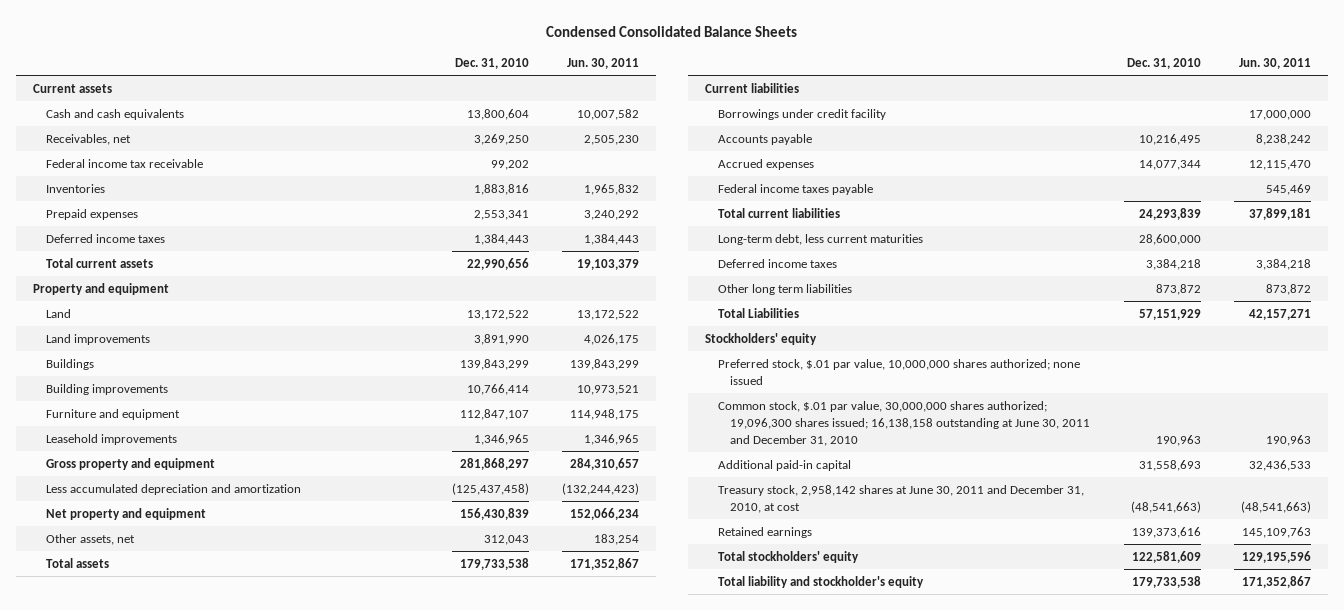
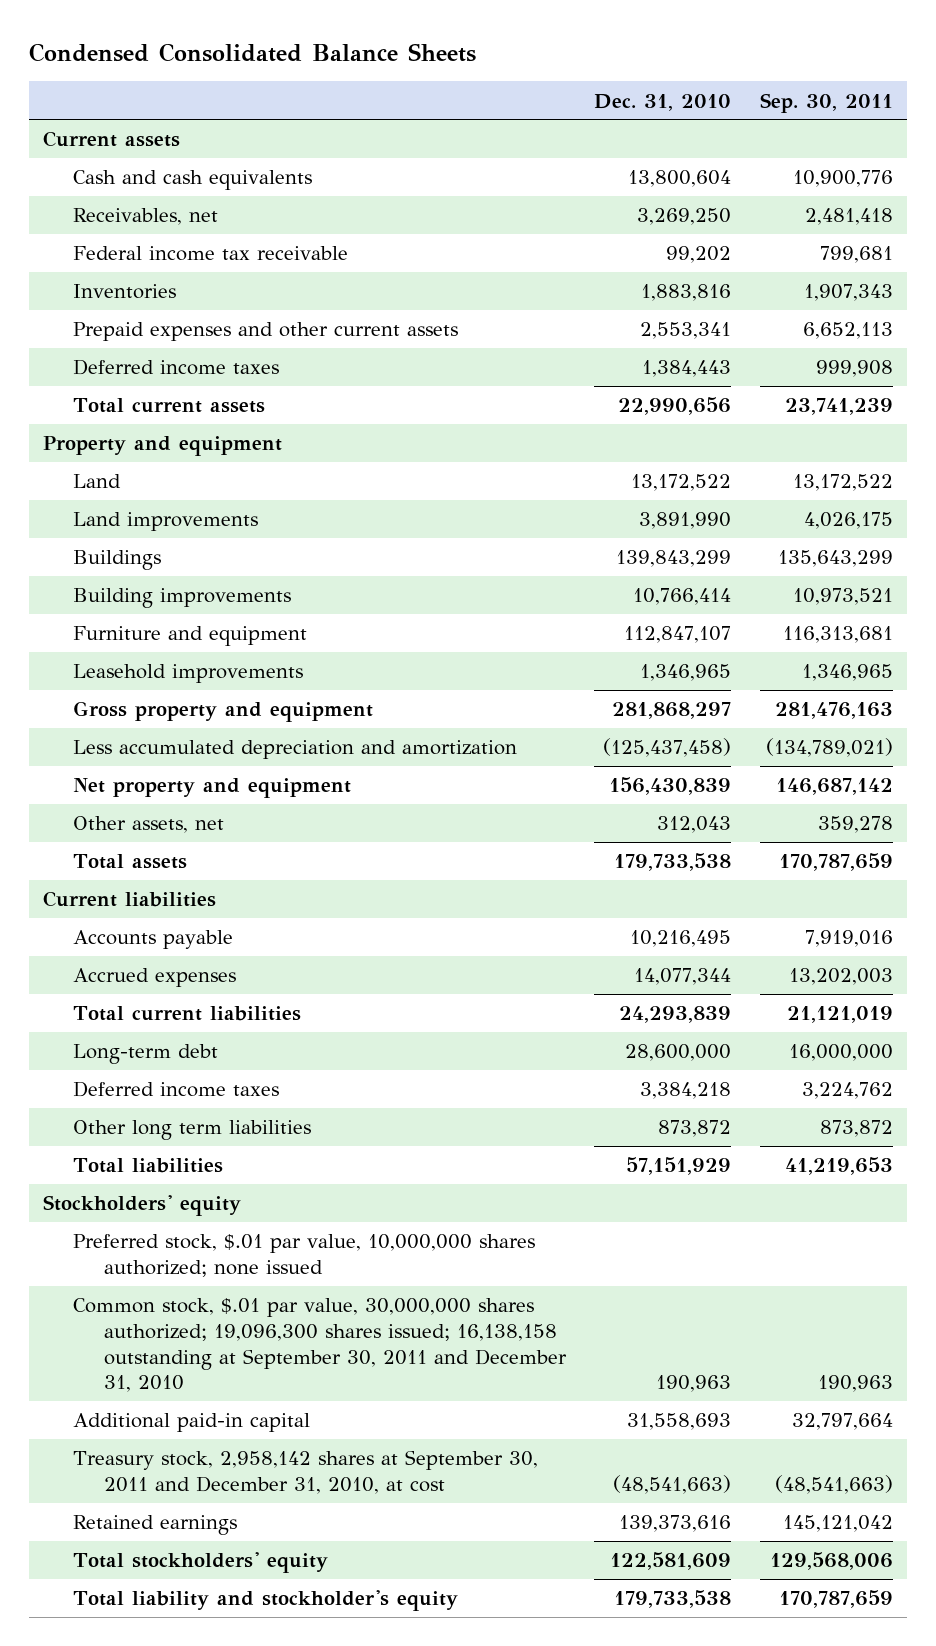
[567,57,640,69] Jun. 30, 2011 -> none
none -> [759,92,893,113] Sep. 30, 2011
[45,208,138,220] Prepaid expenses -> [73,322,459,342] Prepaid expenses and other current assets
[717,108,886,120] Borrowings under credit facility -> none
[717,183,873,195] Federal income taxes payable -> none
[717,233,923,245] Long-term debt, less current maturities -> [73,1044,219,1065] Long-term debt
[717,307,799,318] Total Liabilities -> [73,1158,224,1174] Total liabilities
[717,400,1091,446] Common stock, $.01 par value, 30,000,000 shares authorized; 19,096,300 shares issued; 16,138,158 outstanding at June 30, 2011 and December 31, 2010 -> [73,1298,567,1393] Common stock, $.01 par value, 30,000,000 shares authorized; 19,096,300 shares issued; 16,138,158 outstanding at September 30, 2011 and December 31, 2010
[717,484,1084,513] Treasury stock, 2,958,142 shares at June 30, 2011 and December 31, 2010, at cost -> [73,1450,539,1494] Treasury stock, 2,958,142 shares at September 30, 2011 and December 31, 2010, at cost

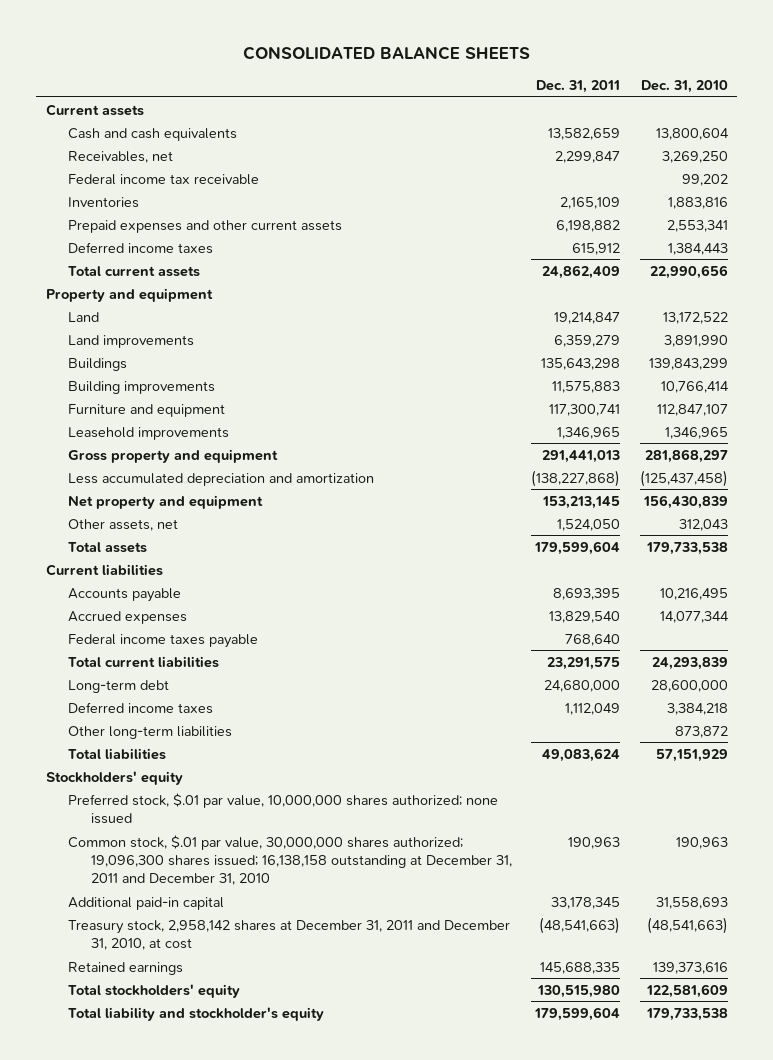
[28,42,476,62] Condensed Consolidated Balance Sheets -> [242,45,530,60] CONSOLIDATED BALANCE SHEETS
[759,92,893,113] Sep. 30, 2011 -> none
none -> [536,80,621,94] Dec. 31, 2011
none -> [68,633,259,648] Federal income taxes payable
[73,1120,312,1141] Other long term liabilities -> [68,725,233,739] Other long-term liabilities
[73,1298,567,1393] Common stock, $.01 par value, 30,000,000 shares authorized; 19,096,300 shares issued; 16,138,158 outstanding at September 30, 2011 and December 31, 2010 -> [68,834,512,886] Common stock, $.01 par value, 30,000,000 shares authorized; 19,096,300 shares issued; 16,138,158 outstanding at December 31, 2011 and December 31, 2010
[73,1450,539,1494] Treasury stock, 2,958,142 shares at September 30, 2011 and December 31, 2010, at cost -> [68,919,511,950] Treasury stock, 2,958,142 shares at December 31, 2011 and December 31, 2010, at cost

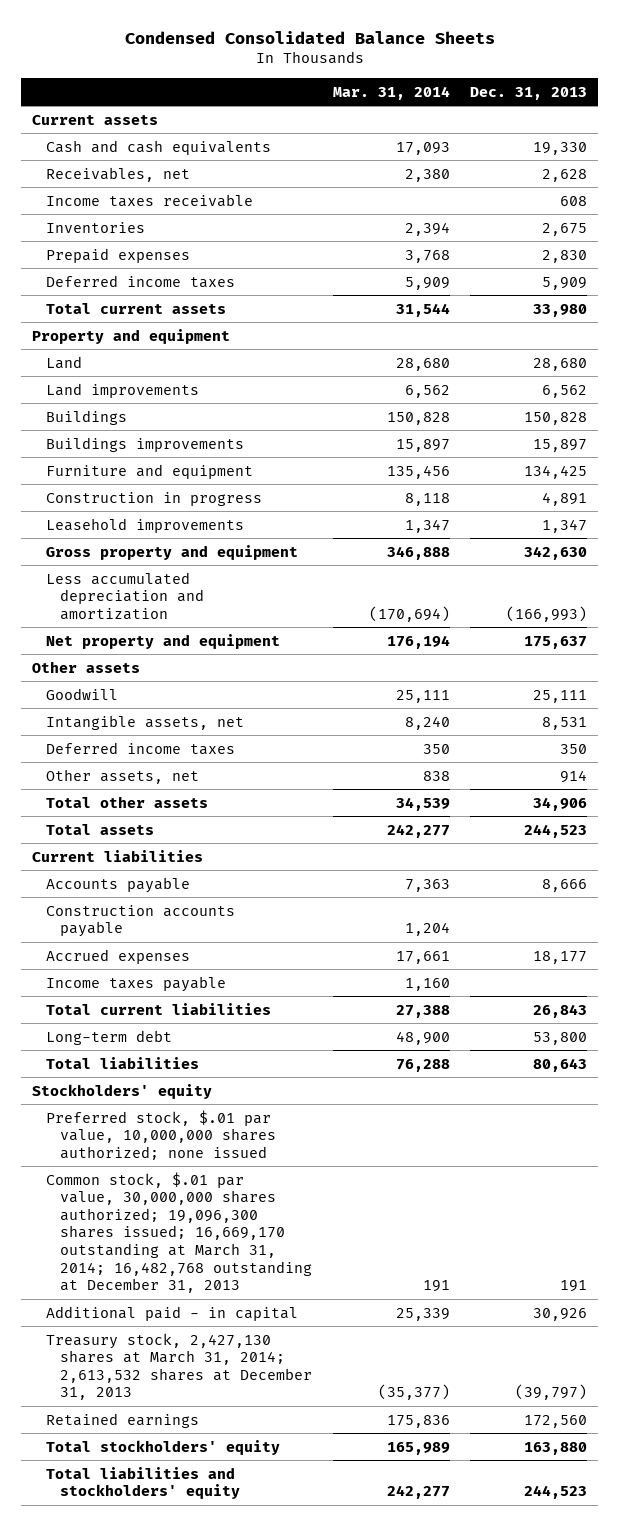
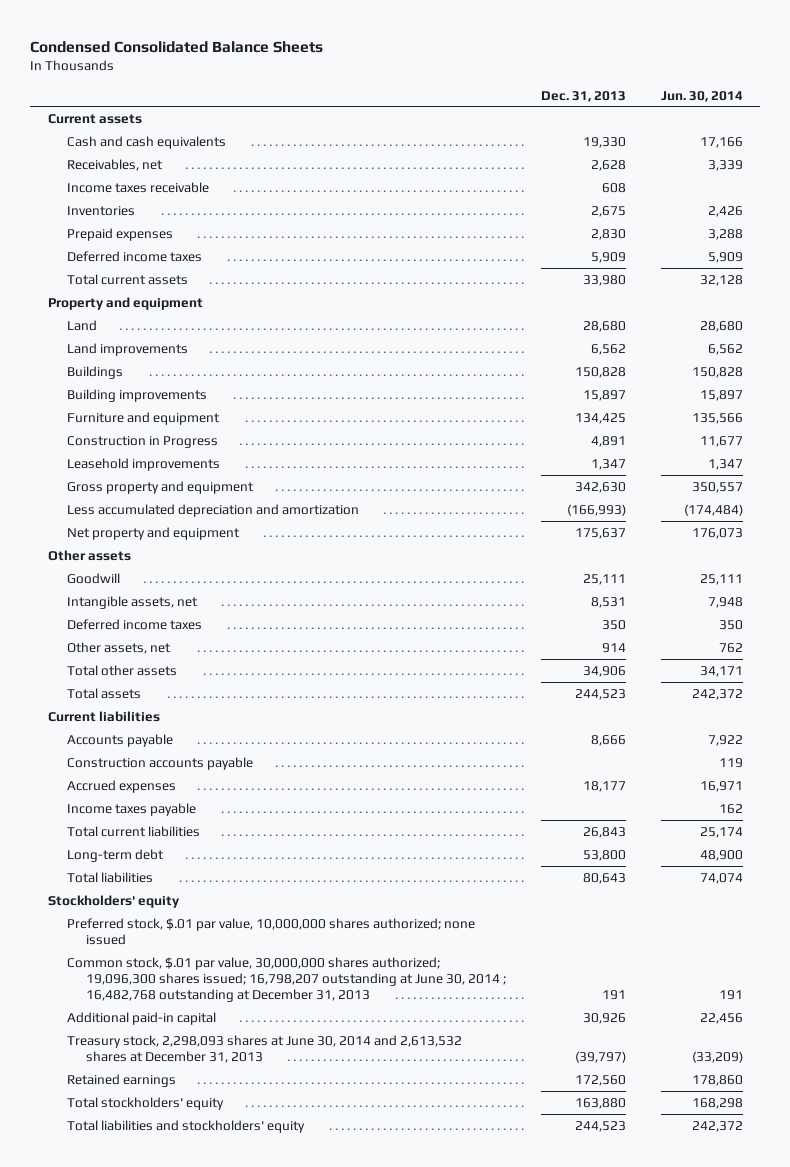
[332,85,450,100] Mar. 31, 2014 -> none
none -> [660,90,743,102] Jun. 30, 2014
[46,436,245,452] Buildings improvements -> [67,388,208,402] Building improvements
[46,491,263,506] Construction in progress -> [67,435,219,448] Construction in Progress
[46,1171,313,1294] Common stock, $.01 par value, 30,000,000 shares authorized; 19,096,300 shares issued; 16,669,170 outstanding at March 31, 2014; 16,482,768 outstanding at December 31, 2013 -> [67,956,507,1003] Common stock, $.01 par value, 30,000,000 shares authorized; 19,096,300 shares issued; 16,798,207 outstanding at June 30, 2014 ; 16,482,768 outstanding at December 31, 2013
[46,1305,299,1321] Additional paid - in capital -> [67,1011,217,1025] Additional paid-in capital
[46,1332,313,1401] Treasury stock, 2,427,130 shares at March 31, 2014; 2,613,532 shares at December 31, 2013 -> [67,1034,463,1063] Treasury stock, 2,298,093 shares at June 30, 2014 and 2,613,532 shares at December 31, 2013

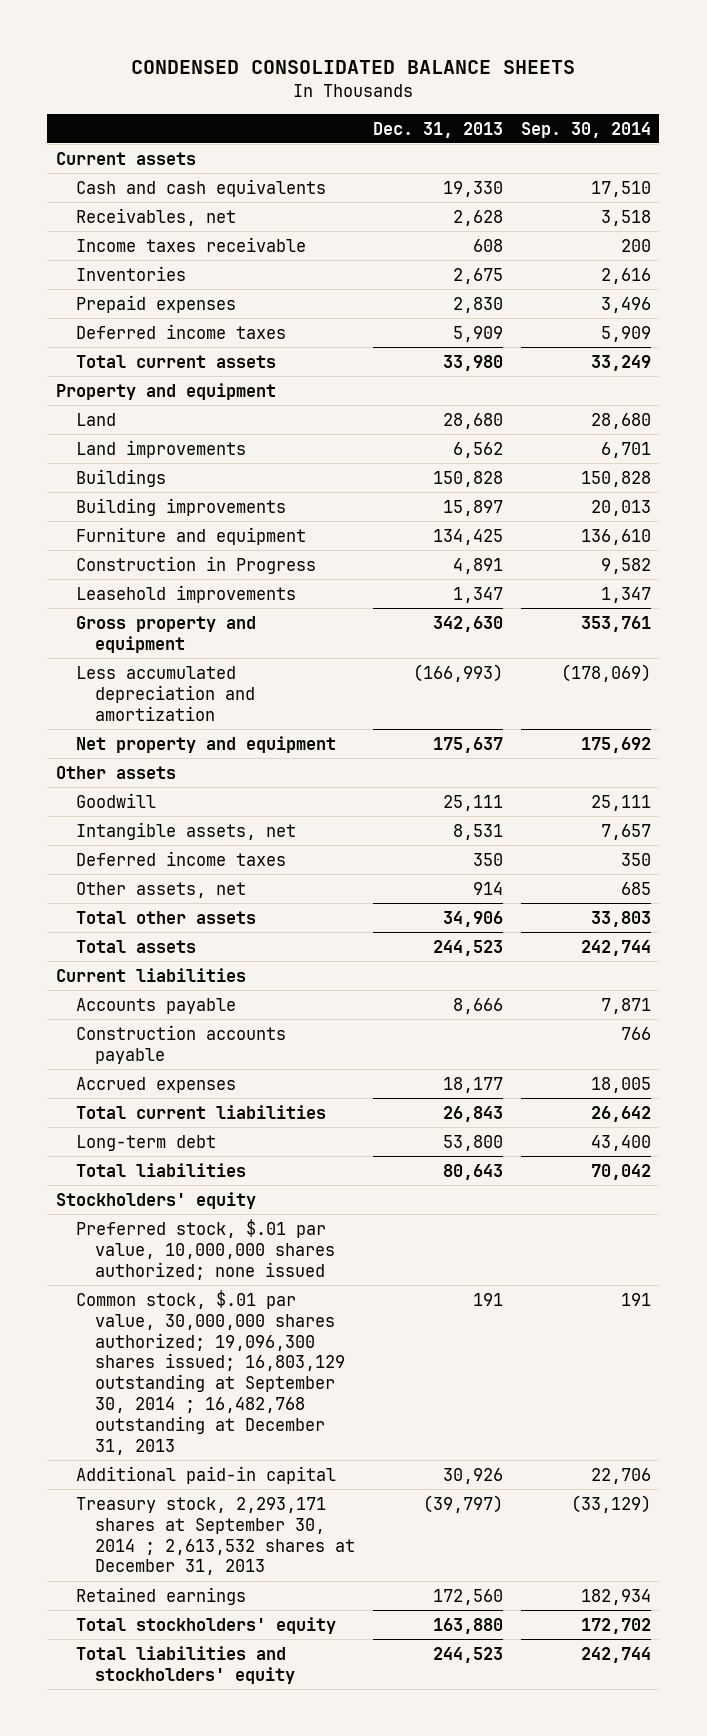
[30,40,324,53] Condensed Consolidated Balance Sheets -> [131,59,576,74] CONDENSED CONSOLIDATED BALANCE SHEETS
[660,90,743,102] Jun. 30, 2014 -> none
none -> [520,121,651,138] Sep. 30, 2014
[67,802,197,816] Income taxes payable -> none
[67,956,507,1003] Common stock, $.01 par value, 30,000,000 shares authorized; 19,096,300 shares issued; 16,798,207 outstanding at June 30, 2014 ; 16,482,768 outstanding at December 31, 2013 -> [75,1289,346,1456] Common stock, $.01 par value, 30,000,000 shares authorized; 19,096,300 shares issued; 16,803,129 outstanding at September 30, 2014 ; 16,482,768 outstanding at December 31, 2013
[67,1034,463,1063] Treasury stock, 2,298,093 shares at June 30, 2014 and 2,613,532 shares at December 31, 2013 -> [75,1496,356,1576] Treasury stock, 2,293,171 shares at September 30, 2014 ; 2,613,532 shares at December 31, 2013

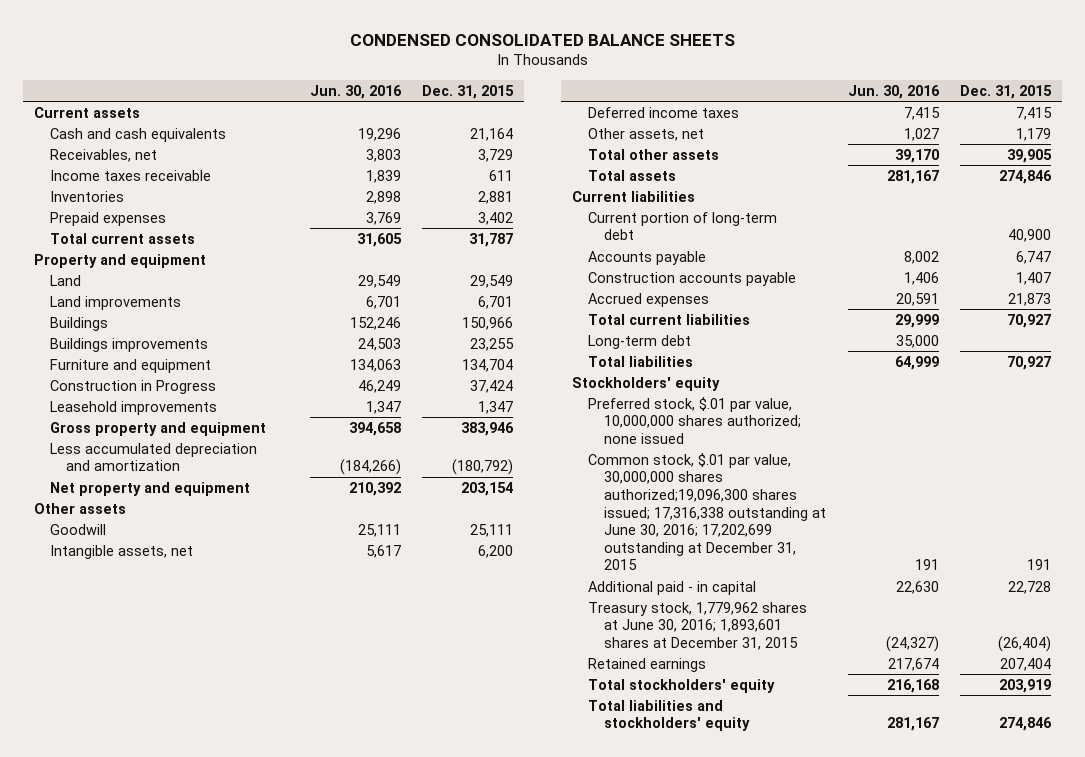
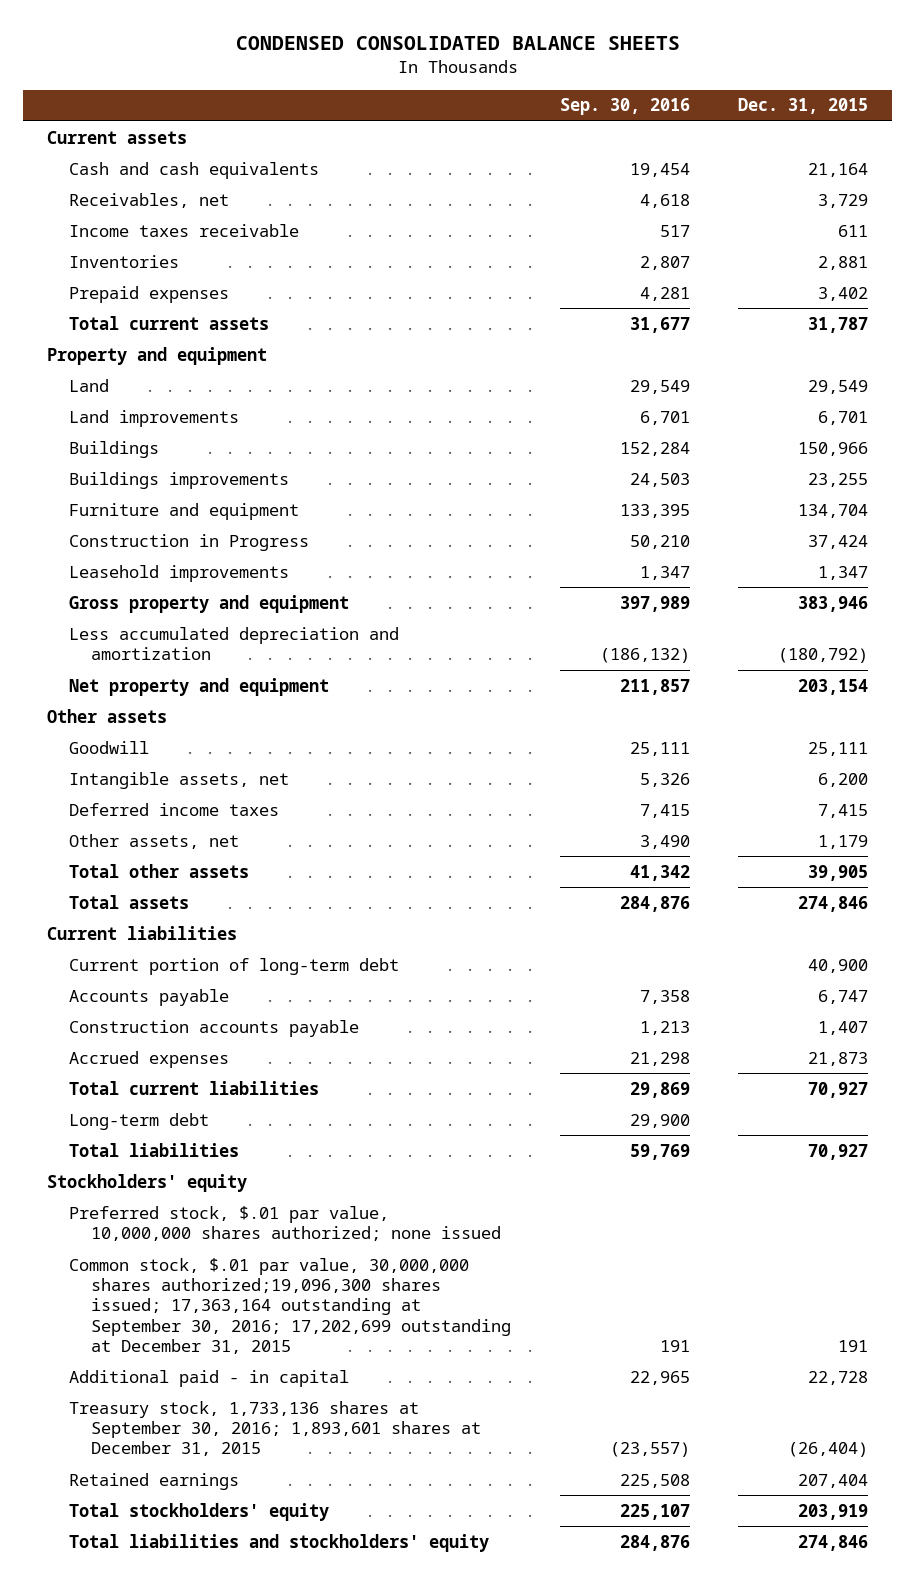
[309,84,402,99] Jun. 30, 2016 -> none
none -> [559,98,690,116] Sep. 30, 2016
[587,452,826,571] Common stock, $.01 par value, 30,000,000 shares authorized;19,096,300 shares issued; 17,316,338 outstanding at June 30, 2016; 17,202,699 outstanding at December 31, 2015 -> [69,1257,512,1354] Common stock, $.01 par value, 30,000,000 shares authorized;19,096,300 shares issued; 17,363,164 outstanding at September 30, 2016; 17,202,699 outstanding at December 31, 2015
[587,601,807,651] Treasury stock, 1,779,962 shares at June 30, 2016; 1,893,601 shares at December 31, 2015 -> [69,1400,482,1457] Treasury stock, 1,733,136 shares at September 30, 2016; 1,893,601 shares at December 31, 2015

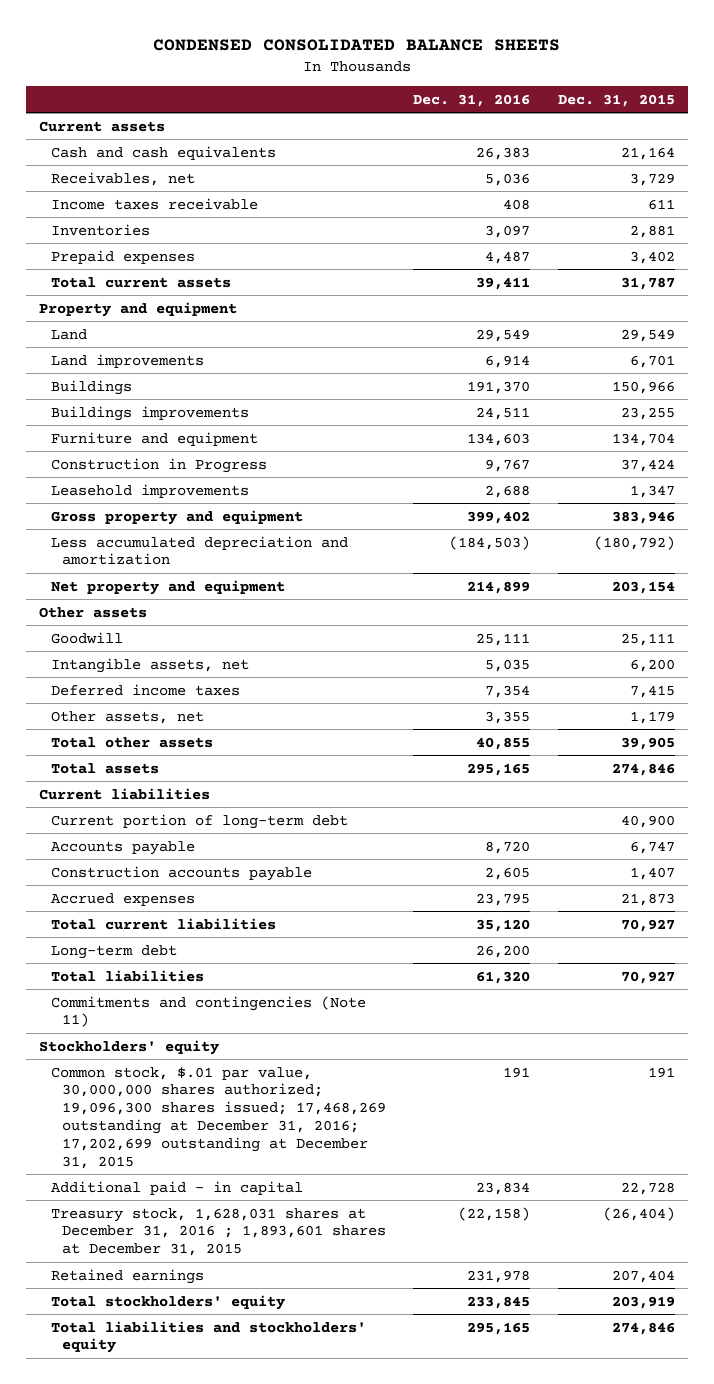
[559,98,690,116] Sep. 30, 2016 -> none
none -> [413,93,531,107] Dec. 31, 2016
none -> [50,995,366,1028] Commitments and contingencies (Note 11)
[69,1205,502,1242] Preferred stock, $.01 par value, 10,000,000 shares authorized; none issued -> none
[69,1257,512,1354] Common stock, $.01 par value, 30,000,000 shares authorized;19,096,300 shares issued; 17,363,164 outstanding at September 30, 2016; 17,202,699 outstanding at December 31, 2015 -> [50,1066,387,1169] Common stock, $.01 par value, 30,000,000 shares authorized; 19,096,300 shares issued; 17,468,269 outstanding at December 31, 2016; 17,202,699 outstanding at December 31, 2015
[69,1400,482,1457] Treasury stock, 1,733,136 shares at September 30, 2016; 1,893,601 shares at December 31, 2015 -> [50,1207,387,1257] Treasury stock, 1,628,031 shares at December 31, 2016 ; 1,893,601 shares at December 31, 2015

